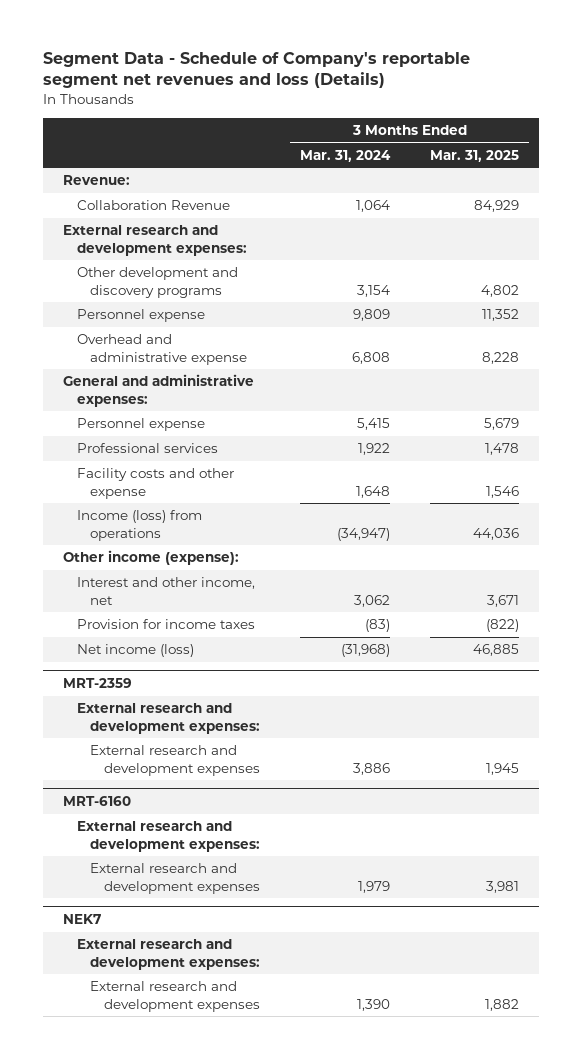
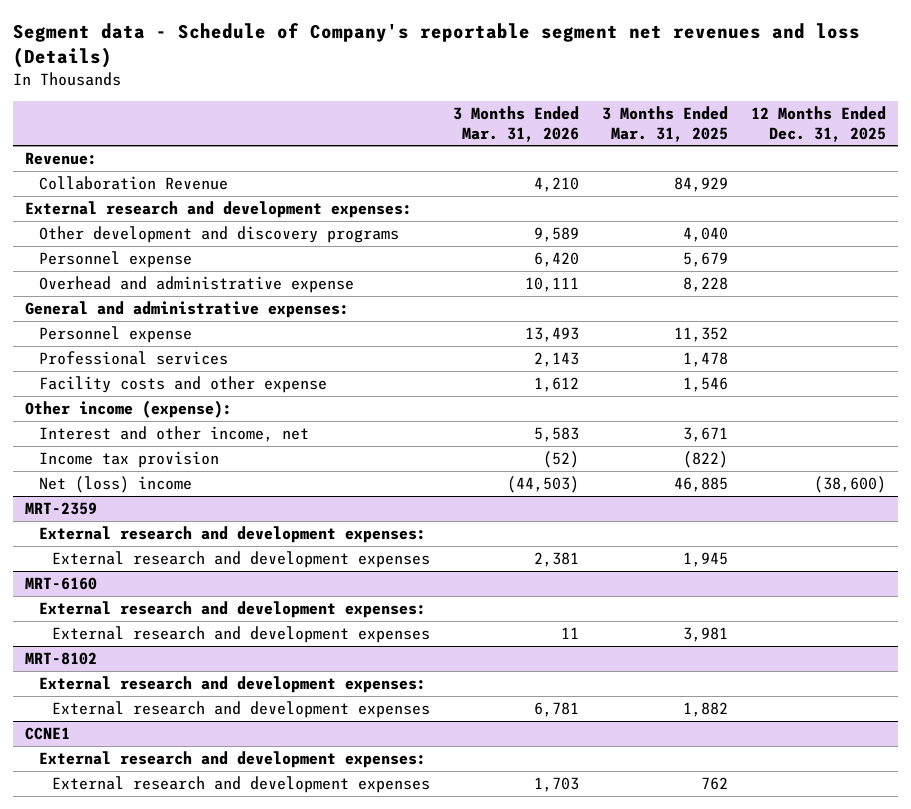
[42,52,470,89] Segment Data - Schedule of Company's reportable segment net revenues and loss (Details) -> [13,23,861,69] Segment data - Schedule of Company's reportable segment net revenues and loss (Details)
[300,149,392,162] Mar. 31, 2024 -> none
none -> [453,106,580,142] 3 Months Ended Mar. 31, 2026
none -> [751,106,887,142] 12 Months Ended Dec. 31, 2025
[480,284,519,297] 4,802 -> [683,227,729,243] 4,040
[76,418,205,432] Personnel expense -> [38,251,192,269] Personnel expense
[76,309,205,323] Personnel expense -> [38,326,192,344] Personnel expense
[76,510,202,541] Income (loss) from operations -> none
[76,619,255,630] Provision for income taxes -> [38,451,219,469] Income tax provision
[76,644,194,658] Net income (loss) -> [38,476,192,494] Net (loss) income
[62,913,101,924] NEK7 -> none
none -> [24,652,97,666] MRT-8102
none -> [24,727,70,741] CCNE1
none -> [38,751,426,769] External research and development expenses:
none -> [52,776,431,794] External research and development expenses

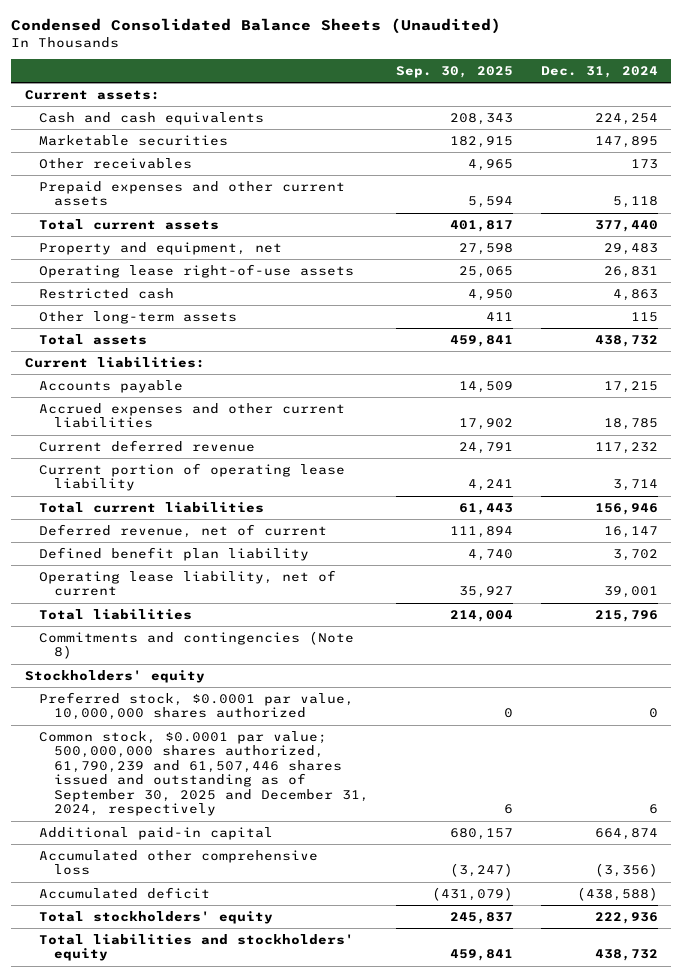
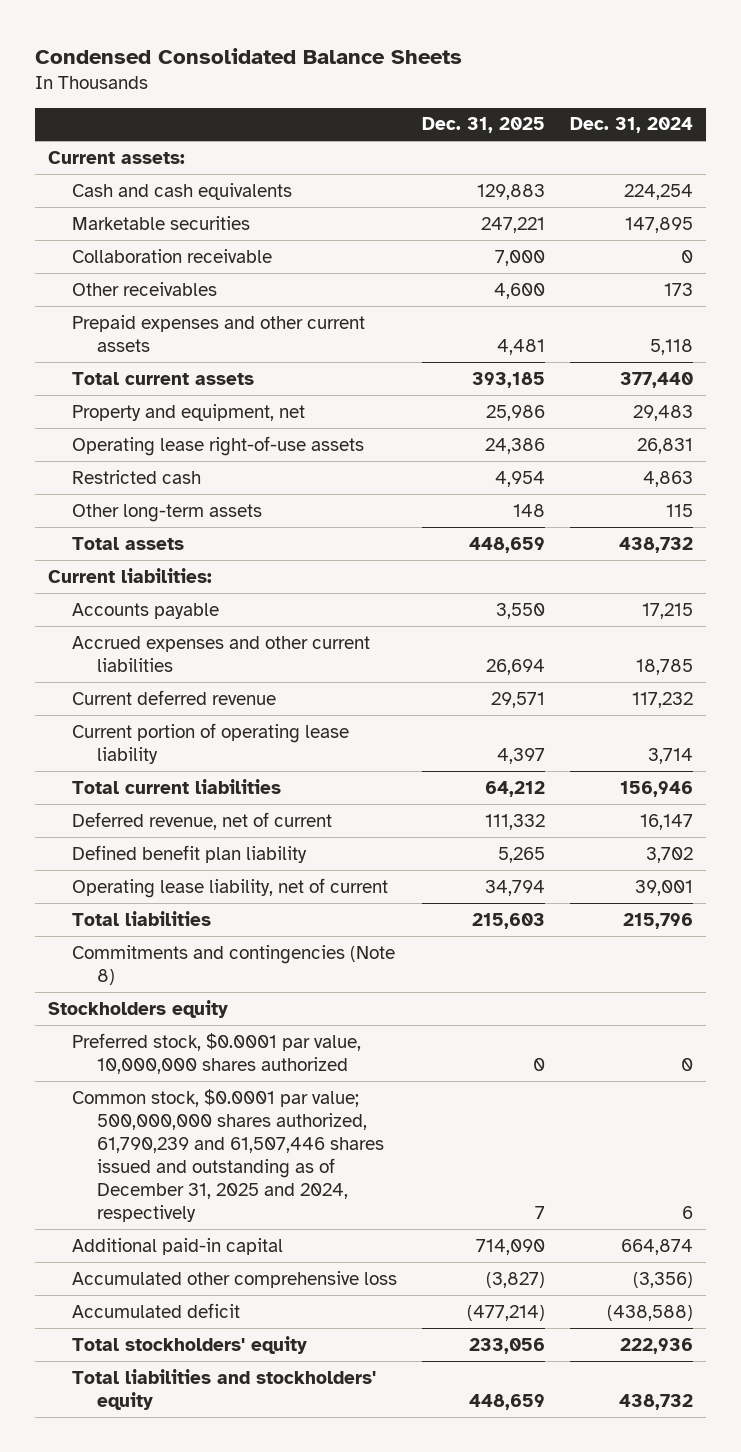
[11,18,502,35] Condensed Consolidated Balance Sheets (Unaudited) -> [35,47,463,64] Condensed Consolidated Balance Sheets
[396,66,514,79] Sep. 30, 2025 -> none
none -> [422,117,546,134] Dec. 31, 2025
none -> [72,248,273,263] Collaboration receivable
[24,669,205,683] Stockholders' equity -> [47,999,228,1018] Stockholders equity
[39,730,369,817] Common stock, $0.0001 par value; 500,000,000 shares authorized, 61,790,239 and 61,507,446 shares issued and outstanding as of September 30, 2025 and December 31, 2024, respectively -> [72,1088,384,1223] Common stock, $0.0001 par value; 500,000,000 shares authorized, 61,790,239 and 61,507,446 shares issued and outstanding as of December 31, 2025 and 2024, respectively

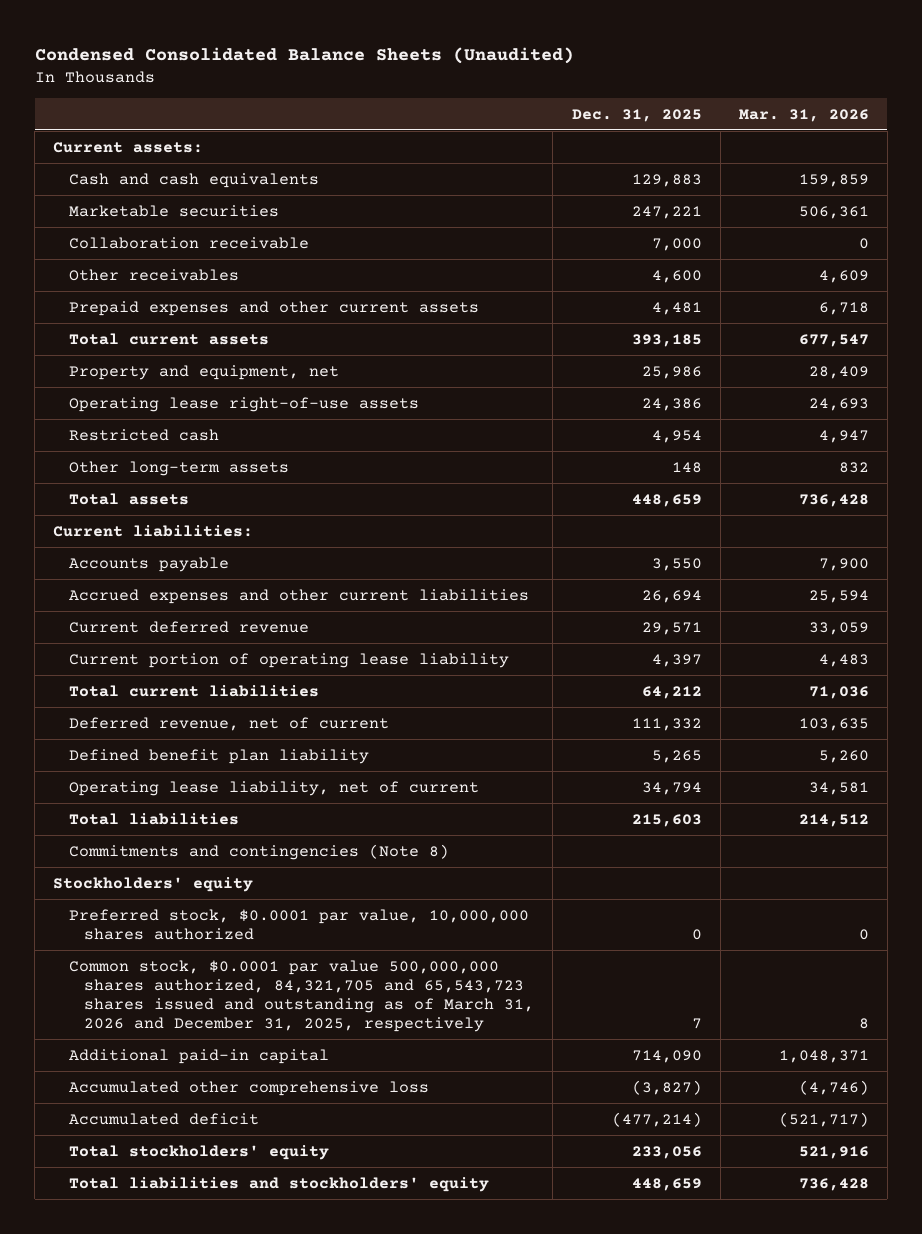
[35,47,463,64] Condensed Consolidated Balance Sheets -> [34,46,574,64] Condensed Consolidated Balance Sheets (Unaudited)
[570,117,694,134] Dec. 31, 2024 -> none
none -> [738,108,869,122] Mar. 31, 2026
[47,999,228,1018] Stockholders equity -> [53,876,254,892] Stockholders' equity
[72,1088,384,1223] Common stock, $0.0001 par value; 500,000,000 shares authorized, 61,790,239 and 61,507,446 shares issued and outstanding as of December 31, 2025 and 2024, respectively -> [68,959,535,1032] Common stock, $0.0001 par value 500,000,000 shares authorized, 84,321,705 and 65,543,723 shares issued and outstanding as of March 31, 2026 and December 31, 2025, respectively

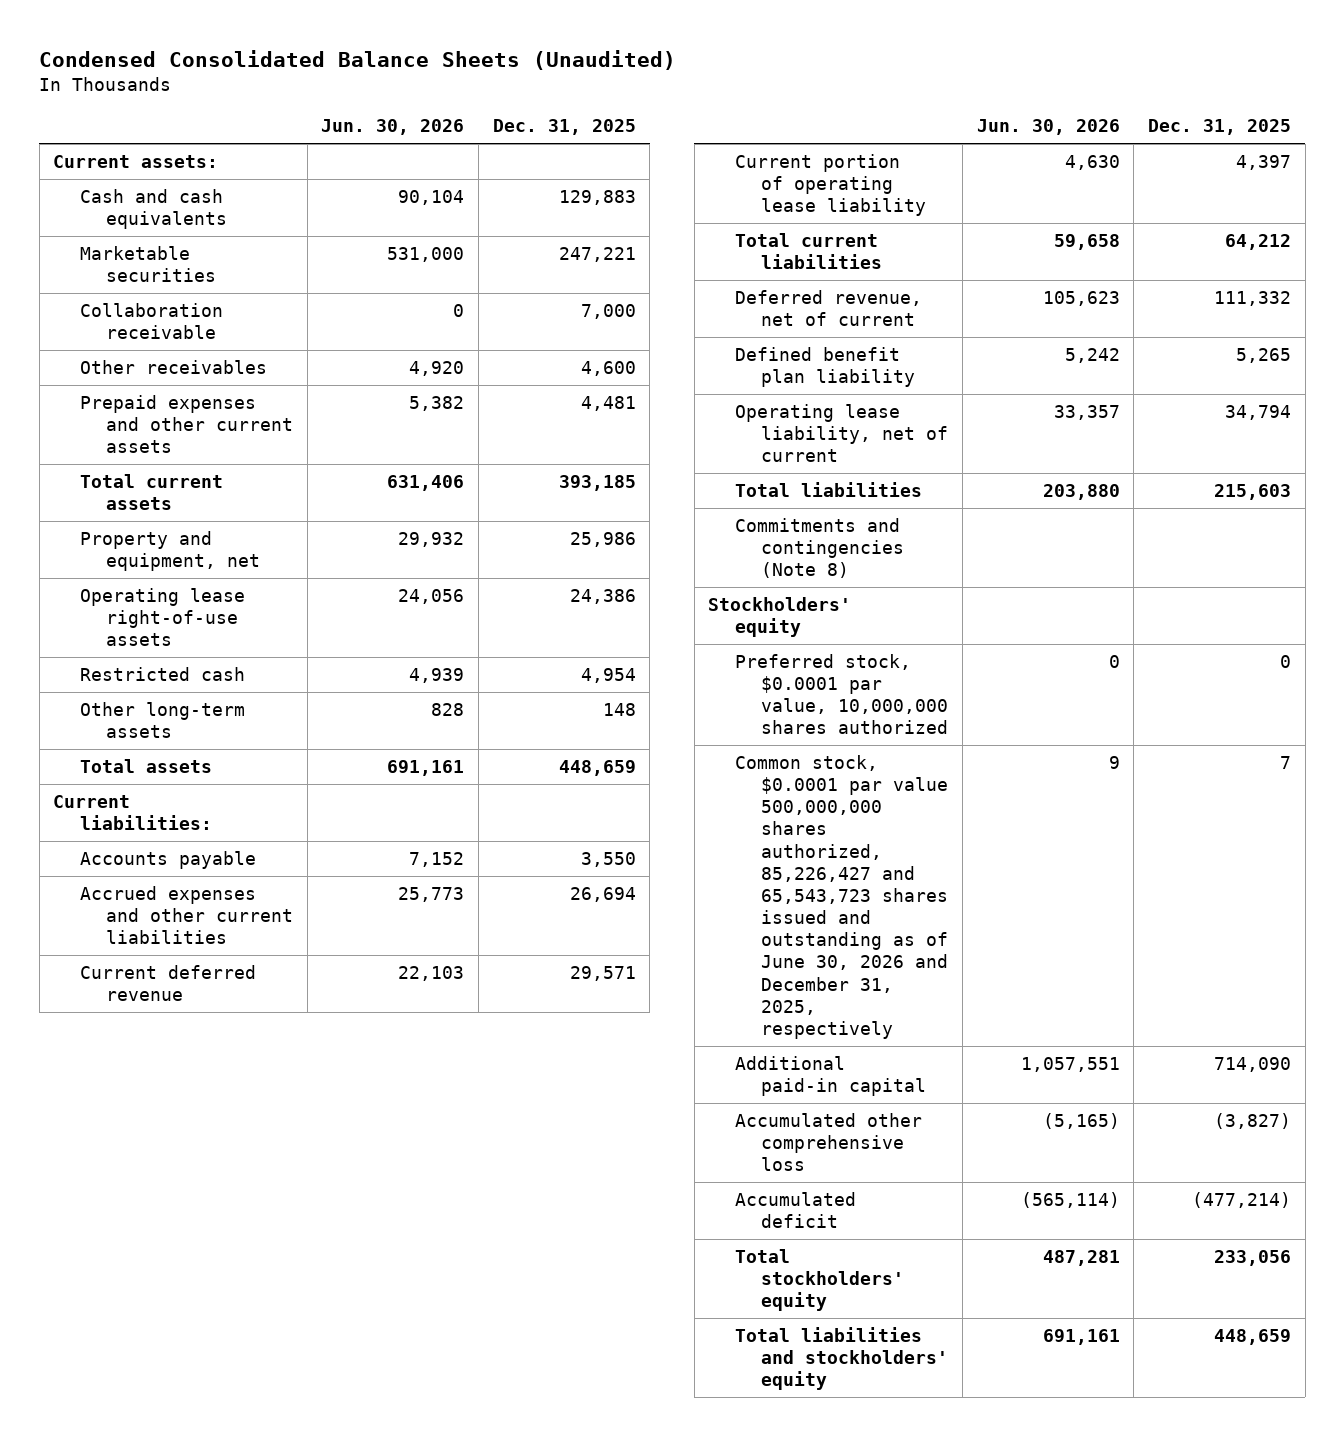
[738,108,869,122] Mar. 31, 2026 -> none
none -> [321,119,465,136] Jun. 30, 2026
[68,959,535,1032] Common stock, $0.0001 par value 500,000,000 shares authorized, 84,321,705 and 65,543,723 shares issued and outstanding as of March 31, 2026 and December 31, 2025, respectively -> [734,755,949,1039] Common stock, $0.0001 par value 500,000,000 shares authorized, 85,226,427 and 65,543,723 shares issued and outstanding as of June 30, 2026 and December 31, 2025, respectively

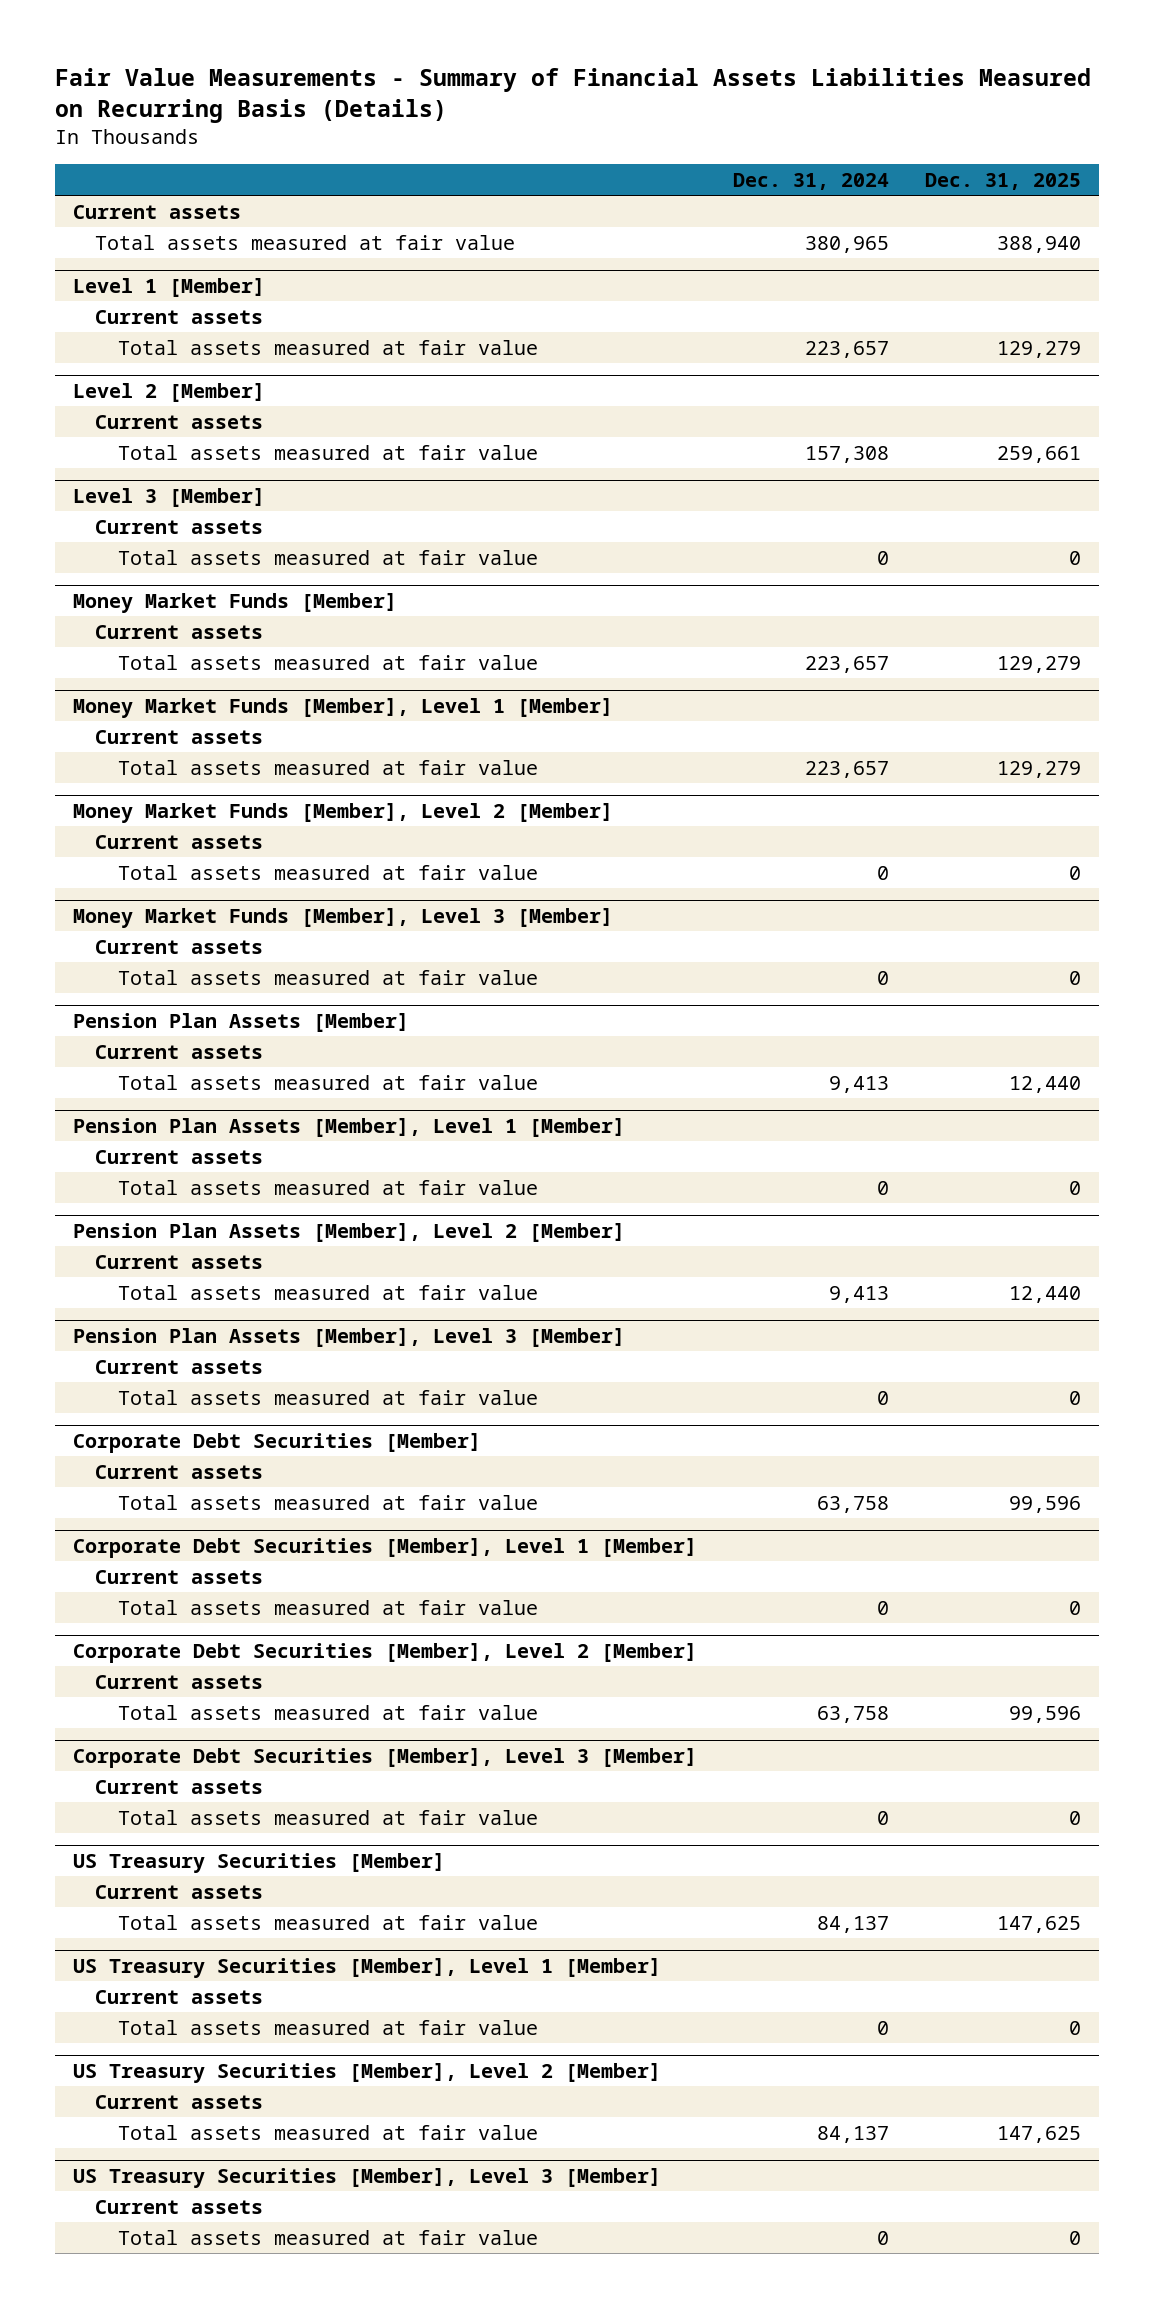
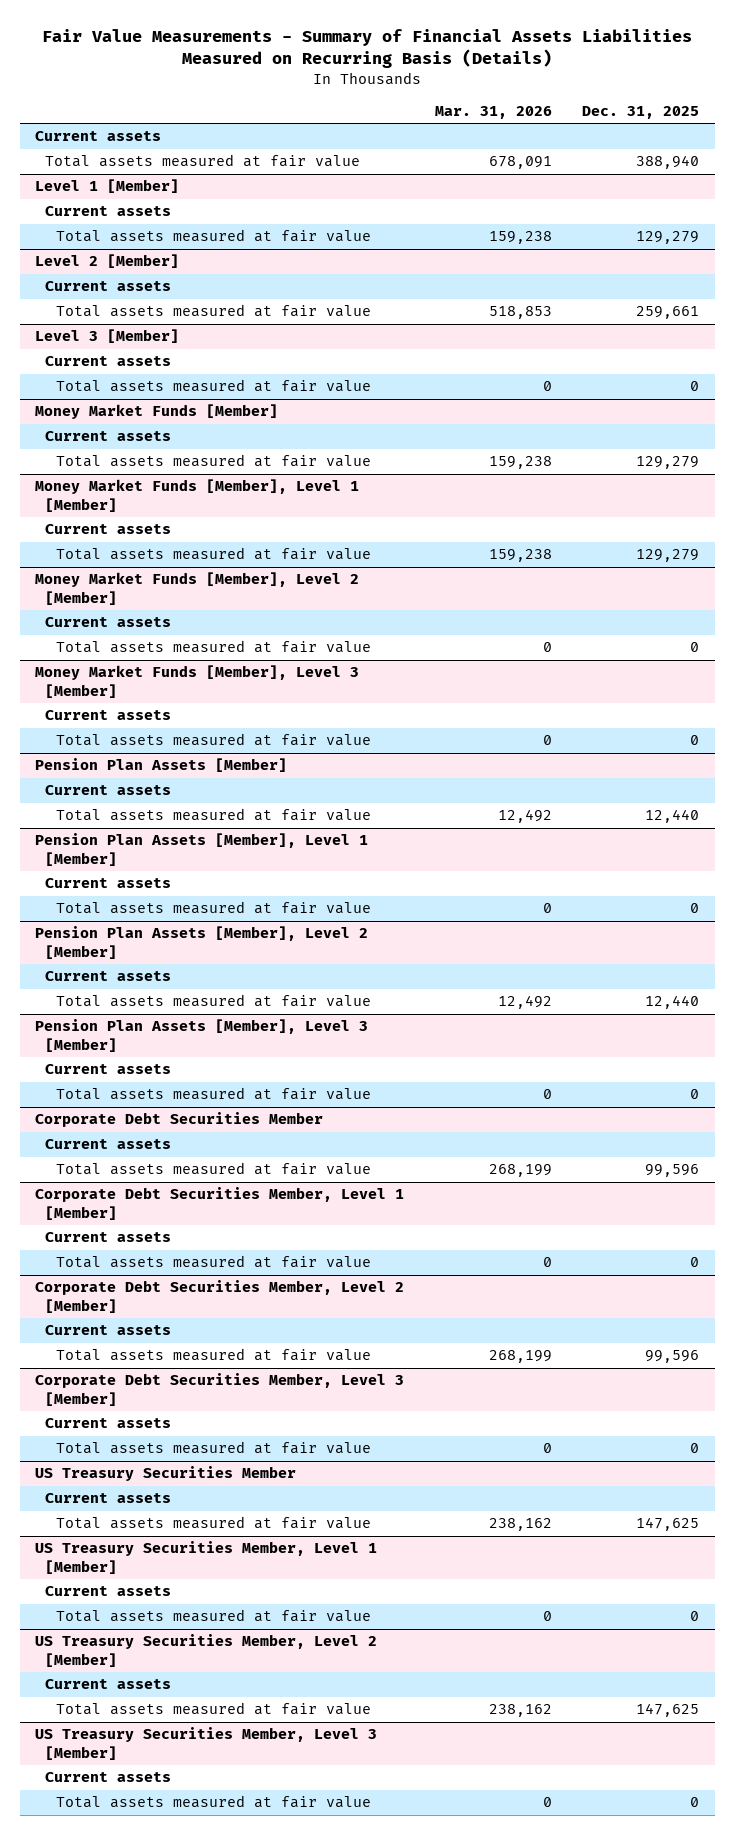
[732,172,889,190] Dec. 31, 2024 -> none
none -> [434,105,552,119] Mar. 31, 2026
[72,1432,481,1453] Corporate Debt Securities [Member] -> [34,1112,323,1128] Corporate Debt Securities Member
[72,1537,697,1558] Corporate Debt Securities [Member], Level 1 [Member] -> [34,1187,404,1220] Corporate Debt Securities Member, Level 1 [Member]
[72,1642,697,1663] Corporate Debt Securities [Member], Level 2 [Member] -> [34,1280,404,1313] Corporate Debt Securities Member, Level 2 [Member]
[72,1747,697,1768] Corporate Debt Securities [Member], Level 3 [Member] -> [34,1373,404,1406] Corporate Debt Securities Member, Level 3 [Member]
[72,1852,445,1873] US Treasury Securities [Member] -> [34,1466,296,1482] US Treasury Securities Member
[72,1957,661,1978] US Treasury Securities [Member], Level 1 [Member] -> [34,1541,377,1574] US Treasury Securities Member, Level 1 [Member]
[72,2062,661,2083] US Treasury Securities [Member], Level 2 [Member] -> [34,1634,377,1667] US Treasury Securities Member, Level 2 [Member]
[72,2167,661,2188] US Treasury Securities [Member], Level 3 [Member] -> [34,1727,377,1760] US Treasury Securities Member, Level 3 [Member]

